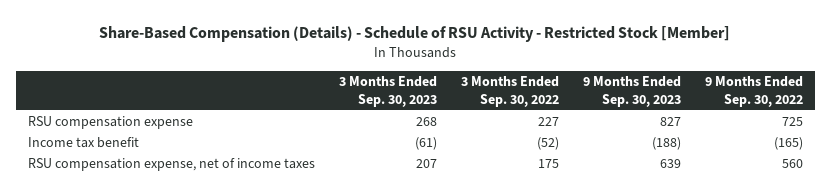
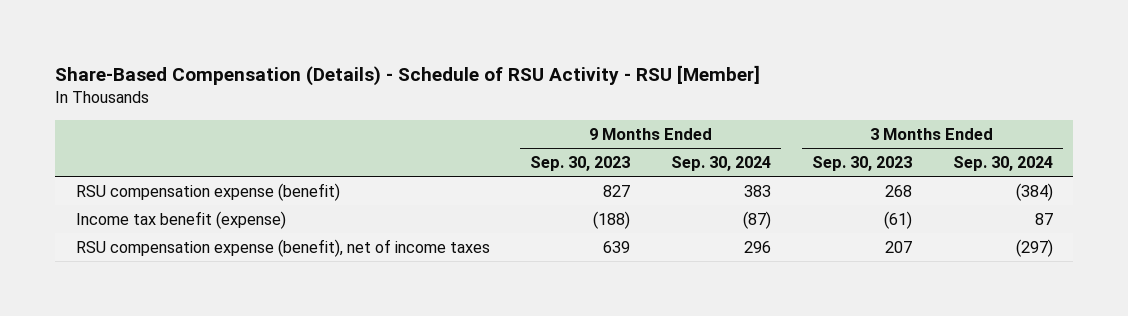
[99,25,731,42] Share-Based Compensation (Details) - Schedule of RSU Activity - Restricted Stock [Member] -> [55,64,761,86] Share-Based Compensation (Details) - Schedule of RSU Activity - RSU [Member]
[460,76,559,107] 3 Months Ended Sep. 30, 2022 -> none
[704,76,803,107] 9 Months Ended Sep. 30, 2022 -> none
none -> [671,156,772,172] Sep. 30, 2024
none -> [952,156,1053,172] Sep. 30, 2024
[28,116,194,130] RSU compensation expense -> [75,183,340,202] RSU compensation expense (benefit)
[28,137,140,149] Income tax benefit -> [75,211,286,230] Income tax benefit (expense)
[28,158,316,172] RSU compensation expense, net of income taxes -> [75,239,490,258] RSU compensation expense (benefit), net of income taxes

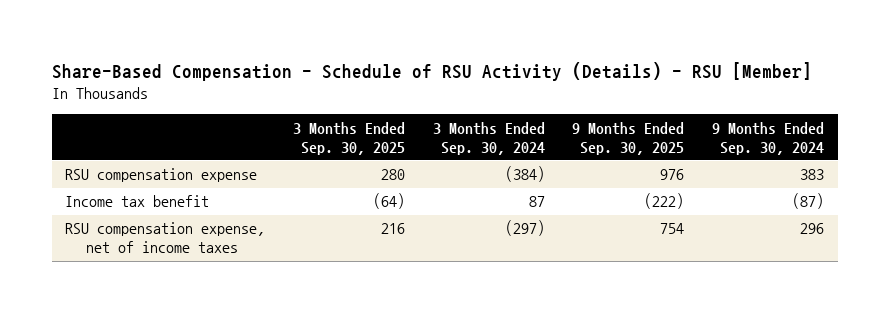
[55,64,761,86] Share-Based Compensation (Details) - Schedule of RSU Activity - RSU [Member] -> [51,61,812,81] Share-Based Compensation - Schedule of RSU Activity (Details) - RSU [Member]
[530,156,631,172] Sep. 30, 2023 -> none
[811,156,912,172] Sep. 30, 2023 -> none
none -> [293,121,406,155] 3 Months Ended Sep. 30, 2025
none -> [572,121,685,155] 9 Months Ended Sep. 30, 2025
[75,183,340,202] RSU compensation expense (benefit) -> [65,168,258,183] RSU compensation expense
[75,211,286,230] Income tax benefit (expense) -> [65,195,210,208] Income tax benefit
[75,239,490,258] RSU compensation expense (benefit), net of income taxes -> [65,222,266,254] RSU compensation expense, net of income taxes

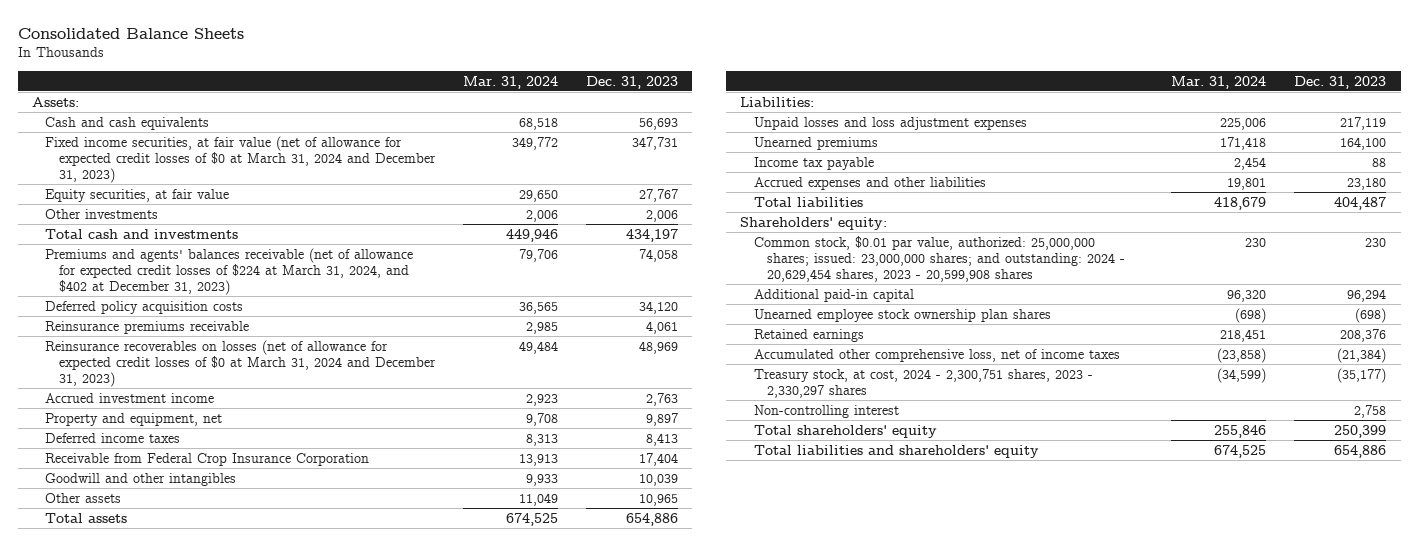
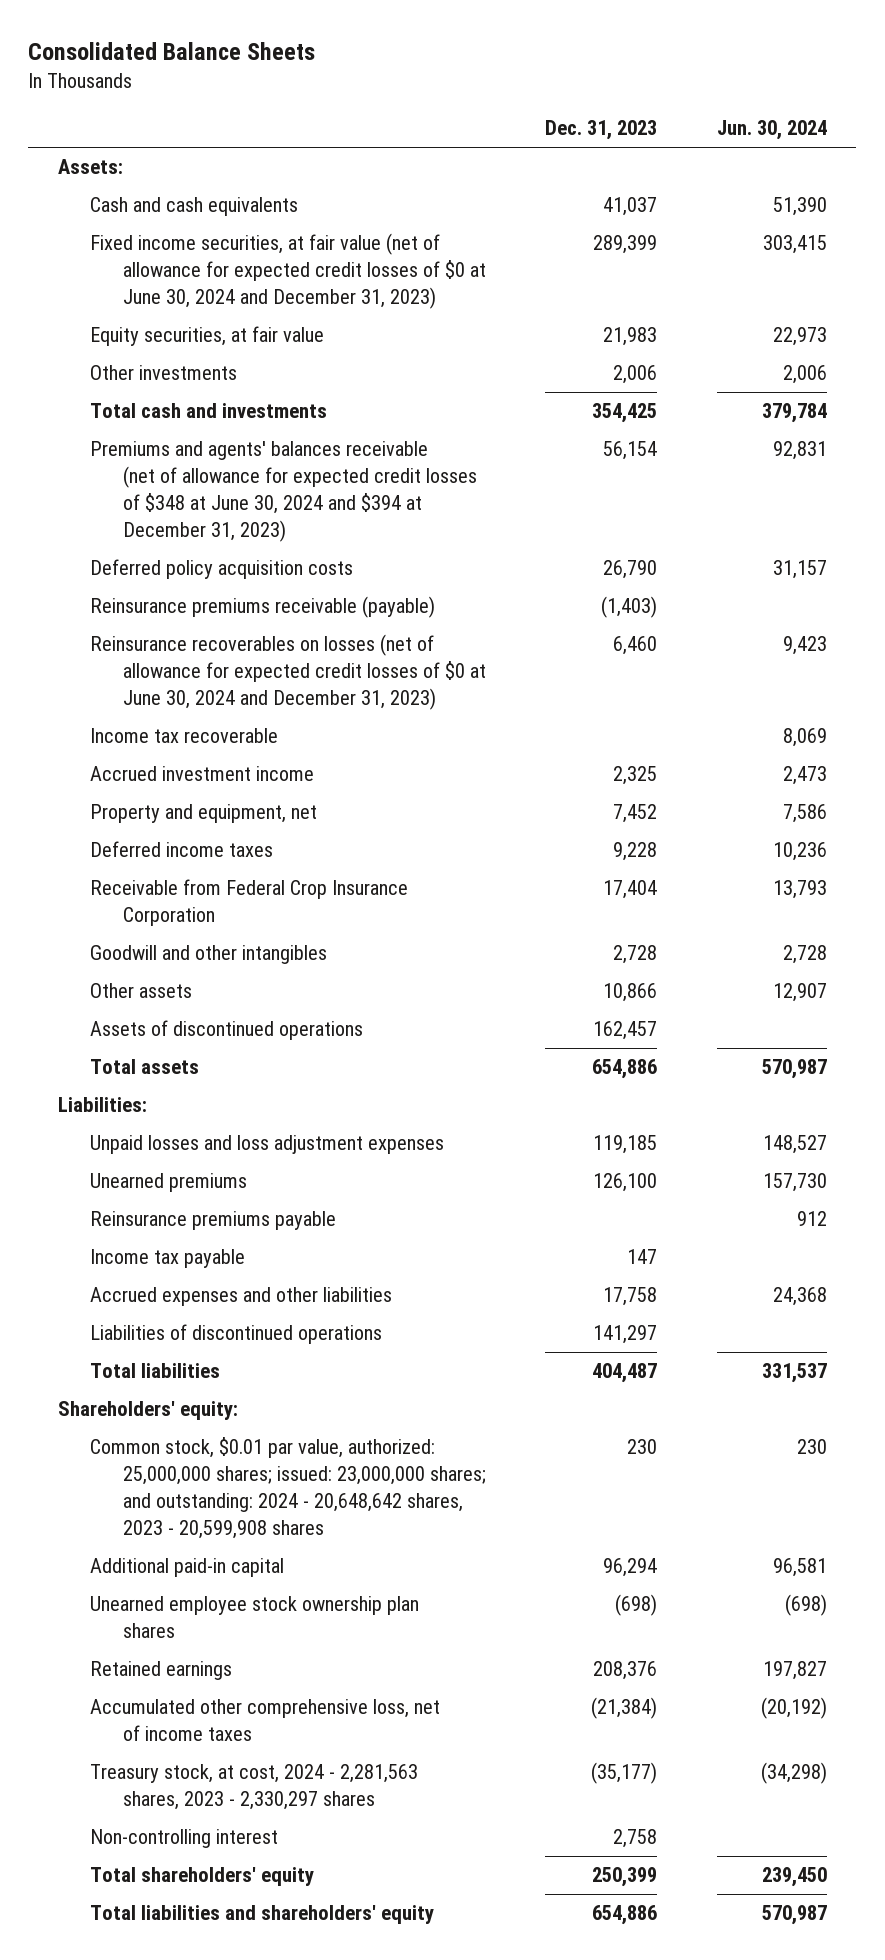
[462,75,558,89] Mar. 31, 2024 -> none
none -> [716,120,827,141] Jun. 30, 2024
[638,117,678,130] 56,693 -> [603,197,658,217] 41,037
[45,135,436,184] Fixed income securities, at fair value (net of allowance for expected credit losses of $0 at March 31, 2024 and December 31, 2023) -> [90,233,486,310] Fixed income securities, at fair value (net of allowance for expected credit losses of $0 at June 30, 2024 and December 31, 2023)
[631,136,678,150] 347,731 -> [593,235,658,255] 289,399
[638,188,678,202] 27,767 -> [603,327,658,347] 21,983
[625,228,678,242] 434,197 -> [592,403,658,424] 354,425
[45,247,414,296] Premiums and agents' balances receivable (net of allowance for expected credit losses of $224 at March 31, 2024, and $402 at December 31, 2023) -> [90,441,477,543] Premiums and agents' balances receivable (net of allowance for expected credit losses of $348 at June 30, 2024 and $394 at December 31, 2023)
[638,248,678,262] 74,058 -> [603,441,658,461] 56,154
[638,300,678,314] 34,120 -> [603,560,658,580] 26,790
[45,320,250,334] Reinsurance premiums receivable -> [90,596,436,619] Reinsurance premiums receivable (payable)
[645,320,678,334] 4,061 -> [601,596,658,619] (1,403)
[45,339,436,388] Reinsurance recoverables on losses (net of allowance for expected credit losses of $0 at March 31, 2024 and December 31, 2023) -> [90,634,486,711] Reinsurance recoverables on losses (net of allowance for expected credit losses of $0 at June 30, 2024 and December 31, 2023)
[638,340,678,354] 48,969 -> [613,636,658,656] 6,460
none -> [90,728,279,744] Income tax recoverable
[645,392,678,406] 2,763 -> [613,766,658,786] 2,325
[645,412,678,426] 9,897 -> [613,804,658,824] 7,452
[645,432,678,446] 8,413 -> [613,842,658,862] 9,228
[638,473,678,486] 10,039 -> [613,945,658,965] 2,728
[638,493,678,506] 10,965 -> [603,983,658,1003] 10,866
none -> [90,1020,364,1041] Assets of discontinued operations
[1340,116,1387,130] 217,119 -> [593,1135,658,1155] 119,185
[1340,136,1387,150] 164,100 -> [593,1173,658,1193] 126,100
none -> [90,1211,337,1231] Reinsurance premiums payable
[1372,157,1387,167] 88 -> [627,1249,658,1265] 147
[1347,177,1387,190] 23,180 -> [603,1287,658,1307] 17,758
none -> [90,1324,383,1345] Liabilities of discontinued operations
[753,235,1126,283] Common stock, $0.01 par value, authorized: 25,000,000 shares; issued: 23,000,000 shares; and outstanding: 2024 - 20,629,454 shares, 2023 - 20,599,908 shares -> [90,1437,486,1540] Common stock, $0.01 par value, authorized: 25,000,000 shares; issued: 23,000,000 shares; and outstanding: 2024 - 20,648,642 shares, 2023 - 20,599,908 shares
[753,368,1093,398] Treasury stock, at cost, 2024 - 2,300,751 shares, 2023 - 2,330,297 shares -> [90,1764,419,1811] Treasury stock, at cost, 2024 - 2,281,563 shares, 2023 - 2,330,297 shares

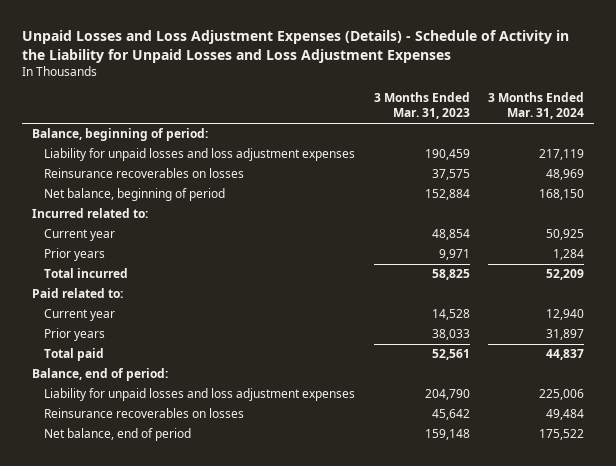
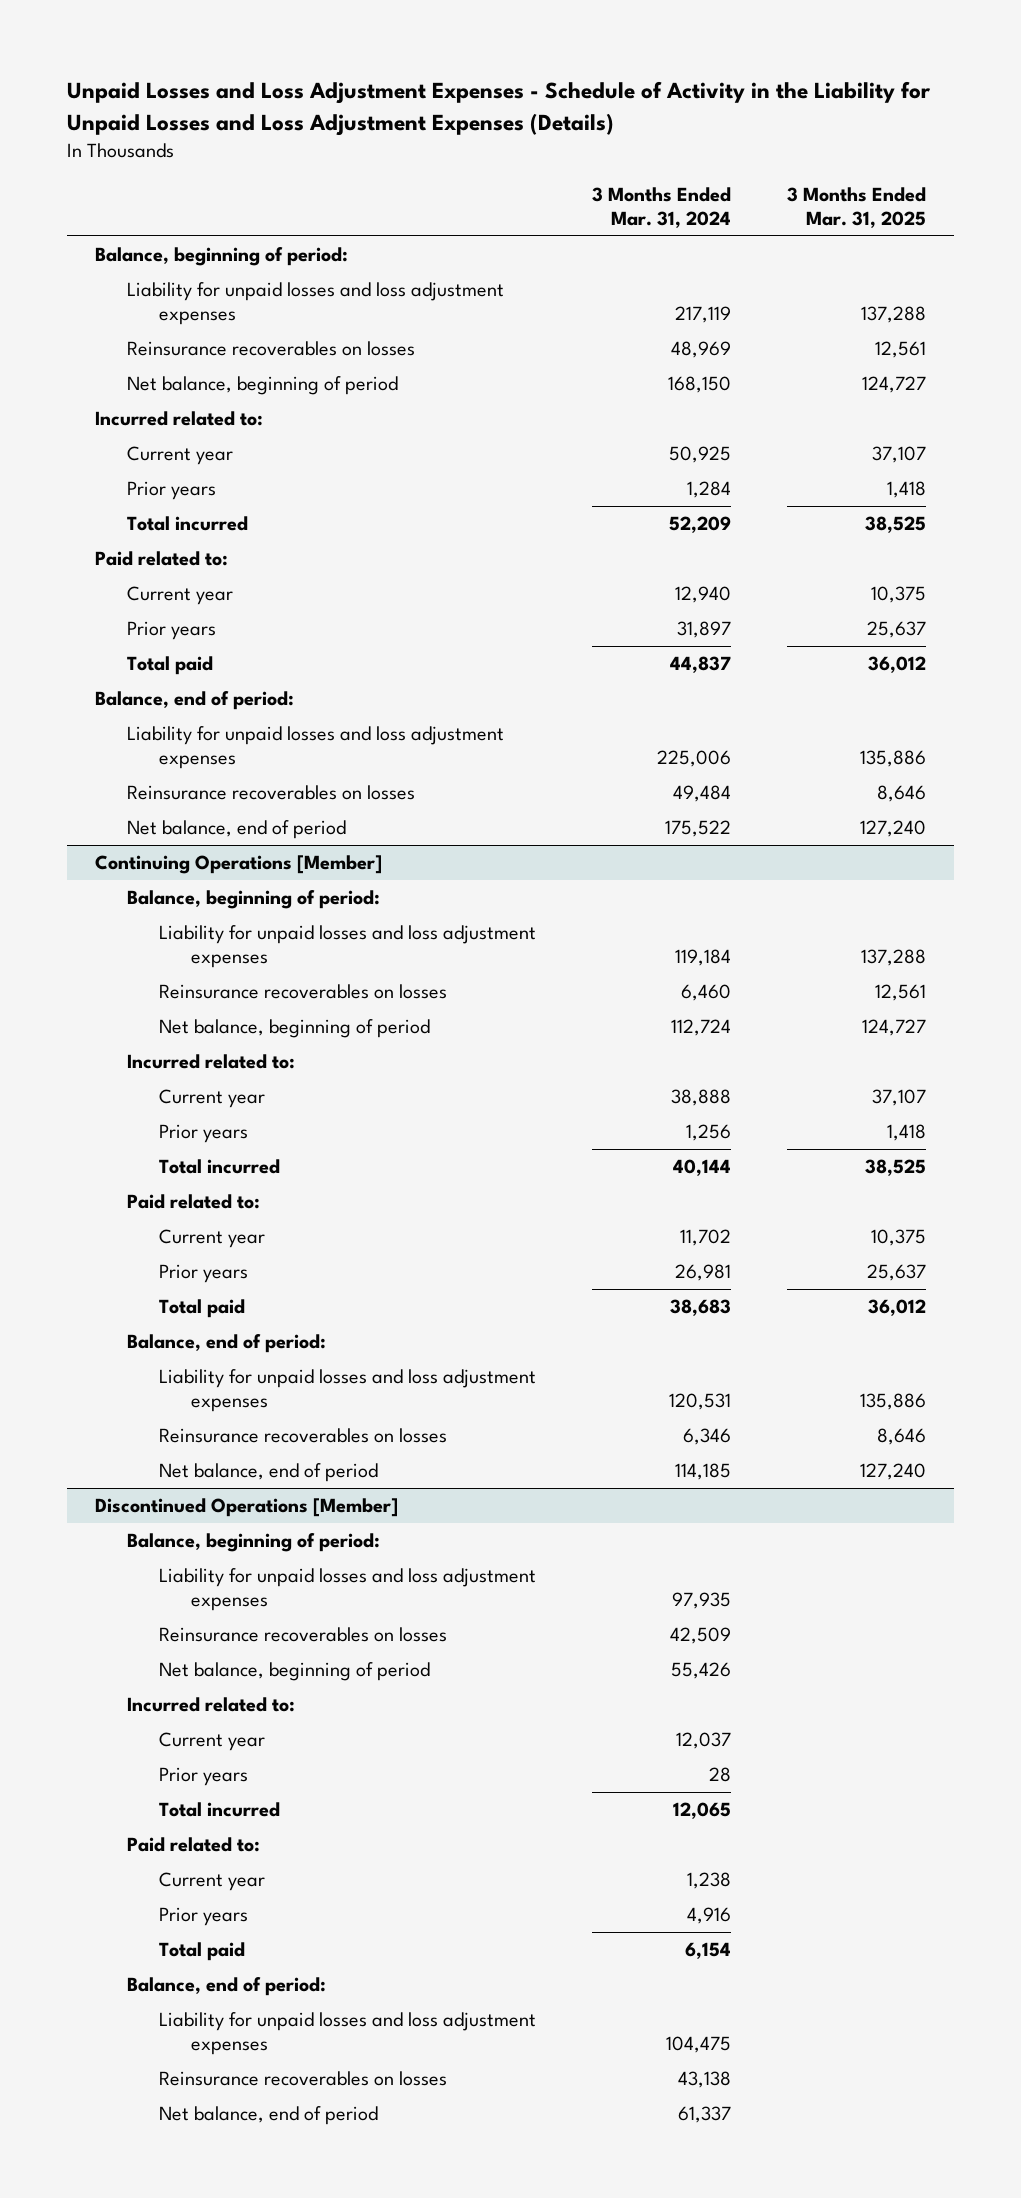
[22,29,570,63] Unpaid Losses and Loss Adjustment Expenses (Details) - Schedule of Activity in the Liability for Unpaid Losses and Loss Adjustment Expenses -> [66,81,931,136] Unpaid Losses and Loss Adjustment Expenses - Schedule of Activity in the Liability for Unpaid Losses and Loss Adjustment Expenses (Details)
[373,92,470,120] 3 Months Ended Mar. 31, 2023 -> none
none -> [786,187,926,229] 3 Months Ended Mar. 31, 2025
none -> [94,855,382,875] Continuing Operations [Member]
none -> [126,890,380,910] Balance, beginning of period:
none -> [158,925,536,969] Liability for unpaid losses and loss adjustment expenses
none -> [158,984,447,1000] Reinsurance recoverables on losses
none -> [158,1019,430,1039] Net balance, beginning of period
none -> [126,1054,295,1070] Incurred related to:
none -> [158,1089,265,1109] Current year
none -> [158,1124,248,1144] Prior years
none -> [158,1159,280,1175] Total incurred
none -> [126,1194,260,1210] Paid related to:
none -> [158,1229,265,1249] Current year
none -> [158,1264,248,1284] Prior years
none -> [158,1299,245,1319] Total paid
none -> [126,1334,326,1354] Balance, end of period:
none -> [158,1369,536,1413] Liability for unpaid losses and loss adjustment expenses
none -> [158,1428,447,1444] Reinsurance recoverables on losses
none -> [158,1463,378,1483] Net balance, end of period
none -> [94,1498,398,1518] Discontinued Operations [Member]
none -> [126,1533,380,1553] Balance, beginning of period:
none -> [158,1568,536,1612] Liability for unpaid losses and loss adjustment expenses
none -> [158,1627,447,1643] Reinsurance recoverables on losses
none -> [158,1662,430,1682] Net balance, beginning of period
none -> [126,1697,295,1713] Incurred related to:
none -> [158,1732,265,1752] Current year
none -> [158,1767,248,1787] Prior years
none -> [158,1802,280,1818] Total incurred
none -> [126,1837,260,1853] Paid related to:
none -> [158,1872,265,1892] Current year
none -> [158,1907,248,1927] Prior years
none -> [158,1942,245,1962] Total paid
none -> [126,1977,326,1997] Balance, end of period:
none -> [158,2012,536,2056] Liability for unpaid losses and loss adjustment expenses
none -> [158,2071,447,2087] Reinsurance recoverables on losses
none -> [158,2106,378,2126] Net balance, end of period

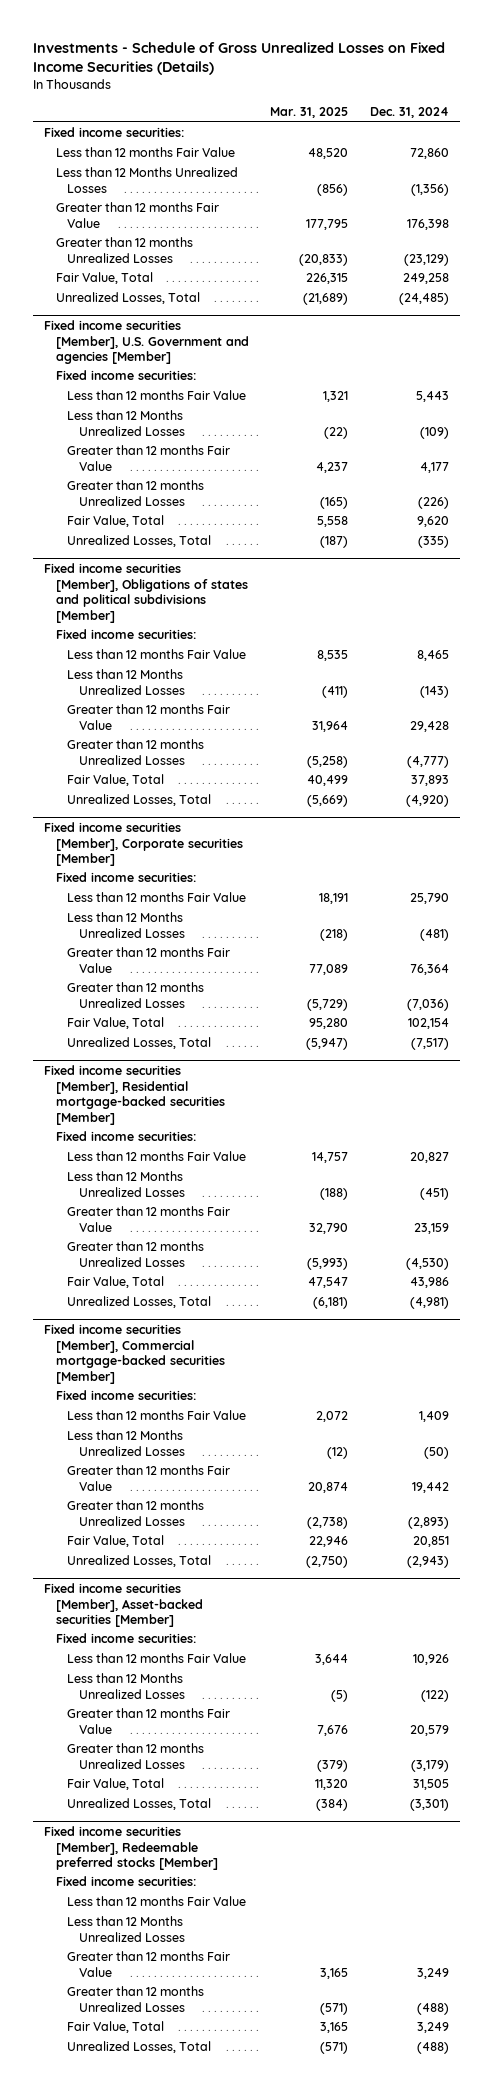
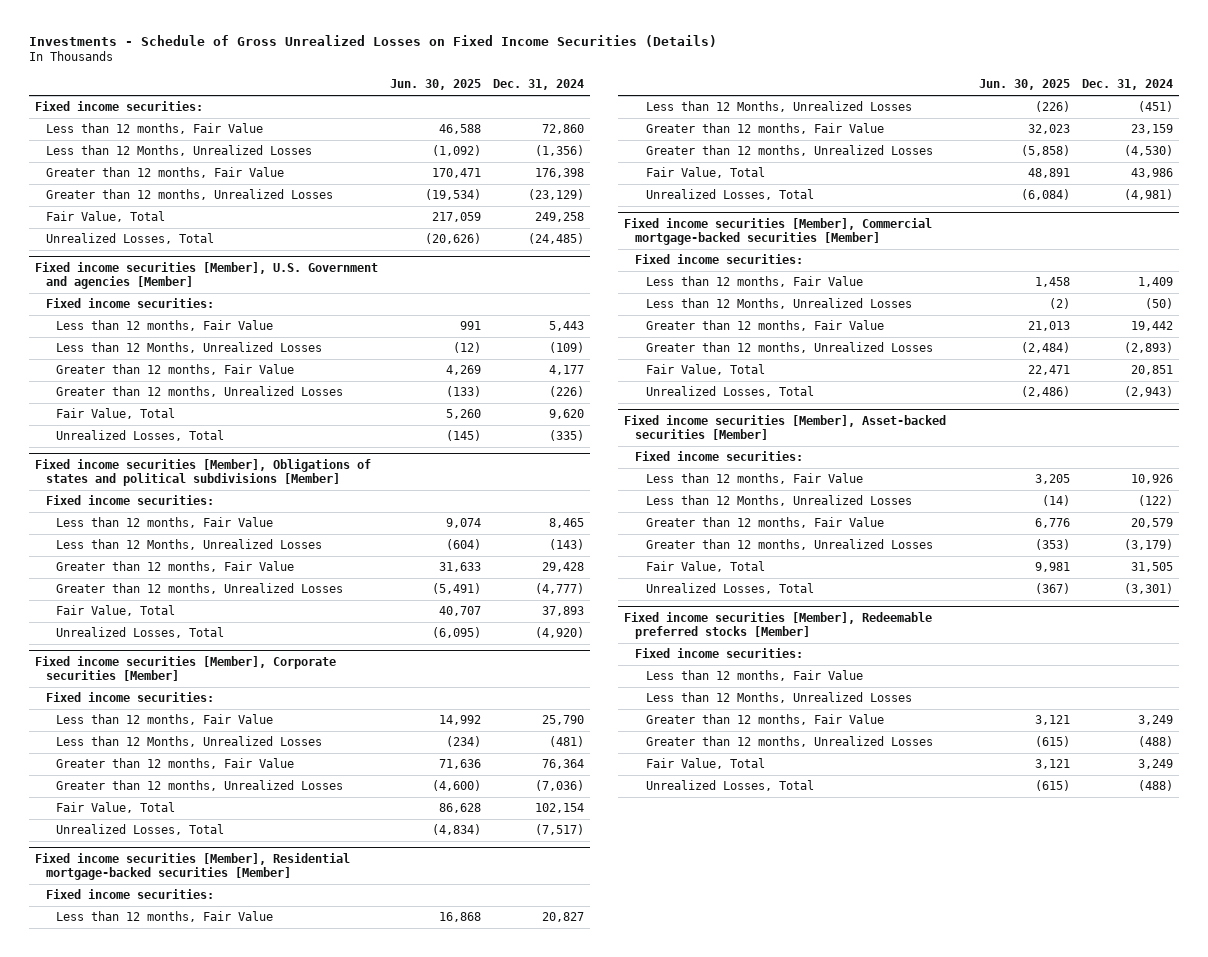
[270,107,349,119] Mar. 31, 2025 -> none
none -> [389,79,481,91] Jun. 30, 2025
[55,147,235,158] Less than 12 months Fair Value -> [45,123,263,135] Less than 12 months, Fair Value
[55,167,238,193] Less than 12 Months Unrealized Losses -> [45,145,312,157] Less than 12 Months, Unrealized Losses
[55,202,219,228] Greater than 12 months Fair Value -> [45,167,284,179] Greater than 12 months, Fair Value
[55,237,193,263] Greater than 12 months Unrealized Losses -> [45,189,333,201] Greater than 12 months, Unrealized Losses
[67,390,247,401] Less than 12 months Fair Value -> [56,320,274,332] Less than 12 months, Fair Value
[67,410,185,436] Less than 12 Months Unrealized Losses -> [56,342,323,354] Less than 12 Months, Unrealized Losses
[67,445,231,471] Greater than 12 months Fair Value -> [56,364,295,376] Greater than 12 months, Fair Value
[67,480,205,506] Greater than 12 months Unrealized Losses -> [56,386,344,398] Greater than 12 months, Unrealized Losses
[67,649,247,660] Less than 12 months Fair Value -> [56,517,274,529] Less than 12 months, Fair Value
[67,669,185,695] Less than 12 Months Unrealized Losses -> [56,539,323,551] Less than 12 Months, Unrealized Losses
[67,704,231,730] Greater than 12 months Fair Value -> [56,561,295,573] Greater than 12 months, Fair Value
[67,739,205,765] Greater than 12 months Unrealized Losses -> [56,583,344,595] Greater than 12 months, Unrealized Losses
[67,892,247,903] Less than 12 months Fair Value -> [56,714,274,726] Less than 12 months, Fair Value
[67,912,185,938] Less than 12 Months Unrealized Losses -> [56,736,323,748] Less than 12 Months, Unrealized Losses
[67,947,231,973] Greater than 12 months Fair Value -> [56,758,295,770] Greater than 12 months, Fair Value
[67,982,205,1008] Greater than 12 months Unrealized Losses -> [56,780,344,792] Greater than 12 months, Unrealized Losses
[67,1151,247,1162] Less than 12 months Fair Value -> [56,911,274,923] Less than 12 months, Fair Value
[67,1171,185,1197] Less than 12 Months Unrealized Losses -> [645,101,912,113] Less than 12 Months, Unrealized Losses
[67,1206,231,1232] Greater than 12 months Fair Value -> [645,123,884,135] Greater than 12 months, Fair Value
[67,1241,205,1267] Greater than 12 months Unrealized Losses -> [645,145,933,157] Greater than 12 months, Unrealized Losses
[67,1410,247,1421] Less than 12 months Fair Value -> [645,276,863,288] Less than 12 months, Fair Value
[67,1430,185,1456] Less than 12 Months Unrealized Losses -> [645,298,912,310] Less than 12 Months, Unrealized Losses
[67,1465,231,1491] Greater than 12 months Fair Value -> [645,320,884,332] Greater than 12 months, Fair Value
[67,1500,205,1526] Greater than 12 months Unrealized Losses -> [645,342,933,354] Greater than 12 months, Unrealized Losses
[67,1653,247,1664] Less than 12 months Fair Value -> [645,473,863,485] Less than 12 months, Fair Value
[67,1673,185,1699] Less than 12 Months Unrealized Losses -> [645,495,912,507] Less than 12 Months, Unrealized Losses
[67,1708,231,1734] Greater than 12 months Fair Value -> [645,517,884,529] Greater than 12 months, Fair Value
[67,1743,205,1769] Greater than 12 months Unrealized Losses -> [645,539,933,551] Greater than 12 months, Unrealized Losses
[67,1896,247,1907] Less than 12 months Fair Value -> [645,670,863,682] Less than 12 months, Fair Value
[67,1916,185,1942] Less than 12 Months Unrealized Losses -> [645,692,912,704] Less than 12 Months, Unrealized Losses
[67,1951,231,1977] Greater than 12 months Fair Value -> [645,714,884,726] Greater than 12 months, Fair Value
[67,1986,205,2012] Greater than 12 months Unrealized Losses -> [645,736,933,748] Greater than 12 months, Unrealized Losses

